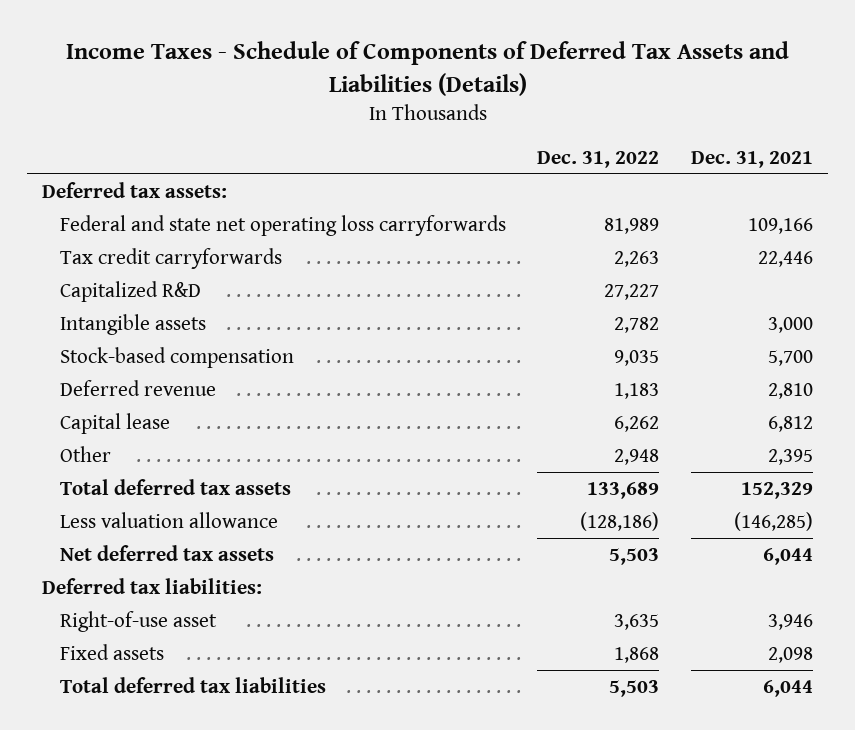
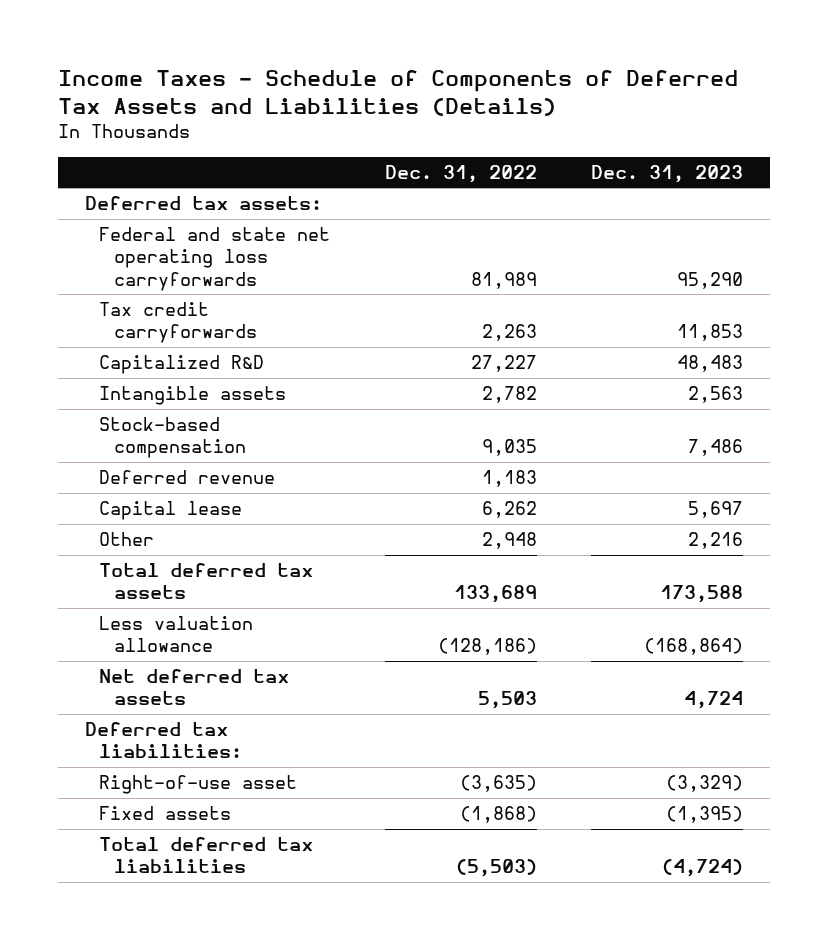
[690,150,813,168] Dec. 31, 2021 -> none
none -> [590,164,743,183] Dec. 31, 2023
[614,613,660,630] 3,635 -> [459,775,537,793] (3,635)
[614,646,660,663] 1,868 -> [459,806,537,824] (1,868)
[609,679,660,697] 5,503 -> [455,859,537,878] (5,503)

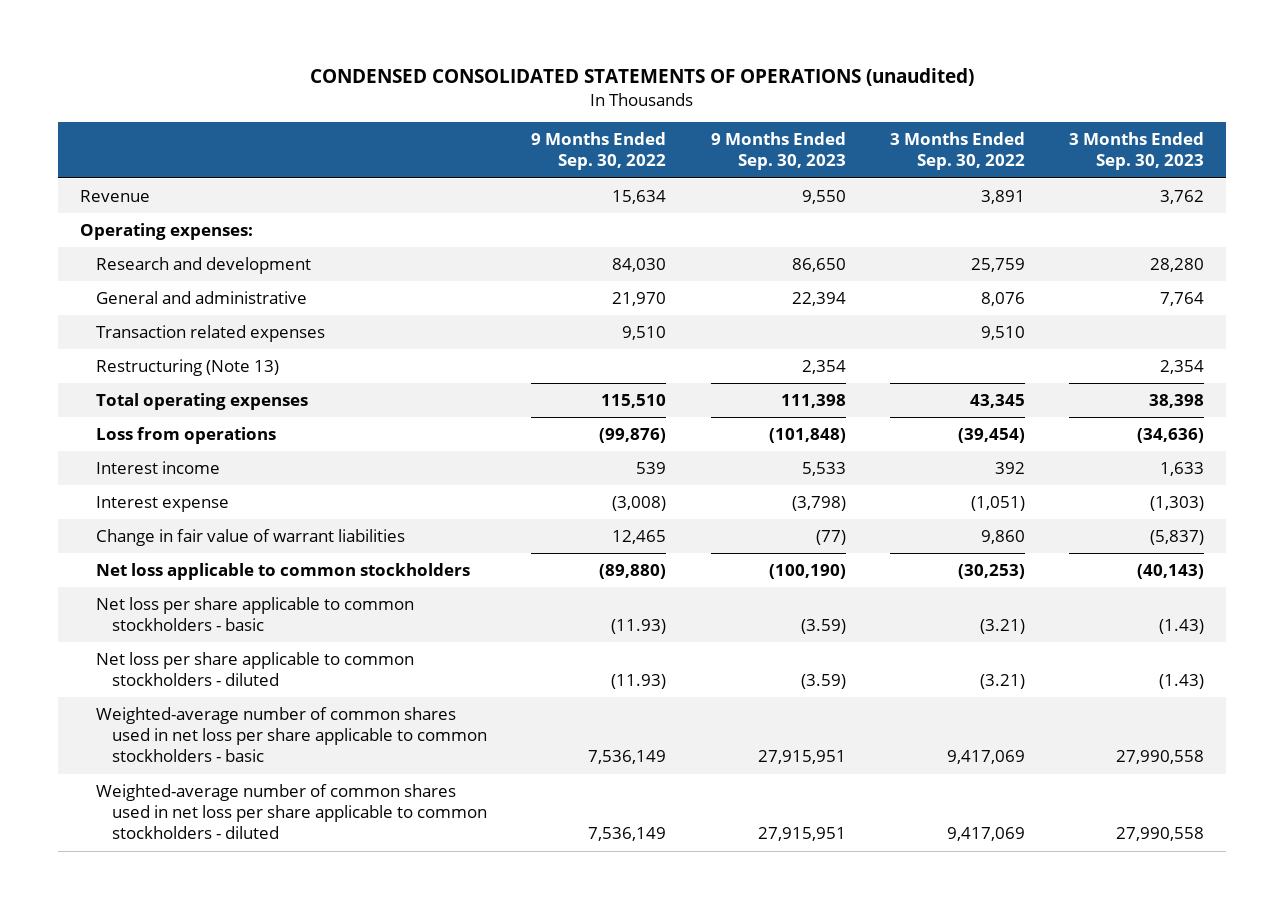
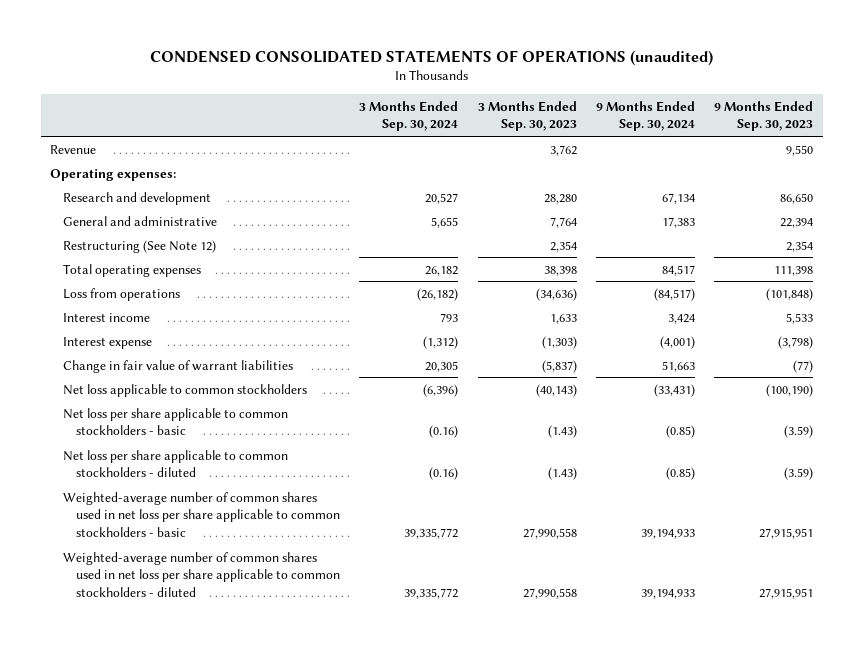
[531,132,667,171] 9 Months Ended Sep. 30, 2022 -> none
[889,132,1025,171] 3 Months Ended Sep. 30, 2022 -> none
none -> [359,100,459,132] 3 Months Ended Sep. 30, 2024
none -> [595,100,695,132] 9 Months Ended Sep. 30, 2024
[95,324,325,342] Transaction related expenses -> none
[95,358,279,376] Restructuring (Note 13) -> [63,239,217,253] Restructuring (See Note 12)

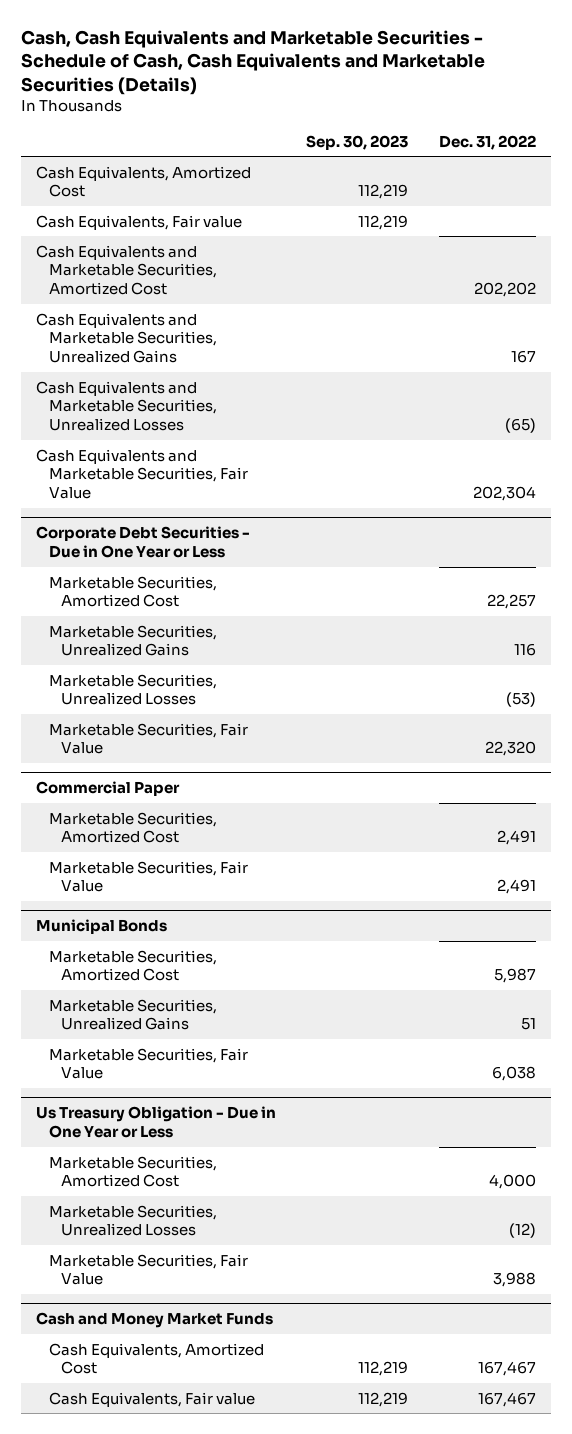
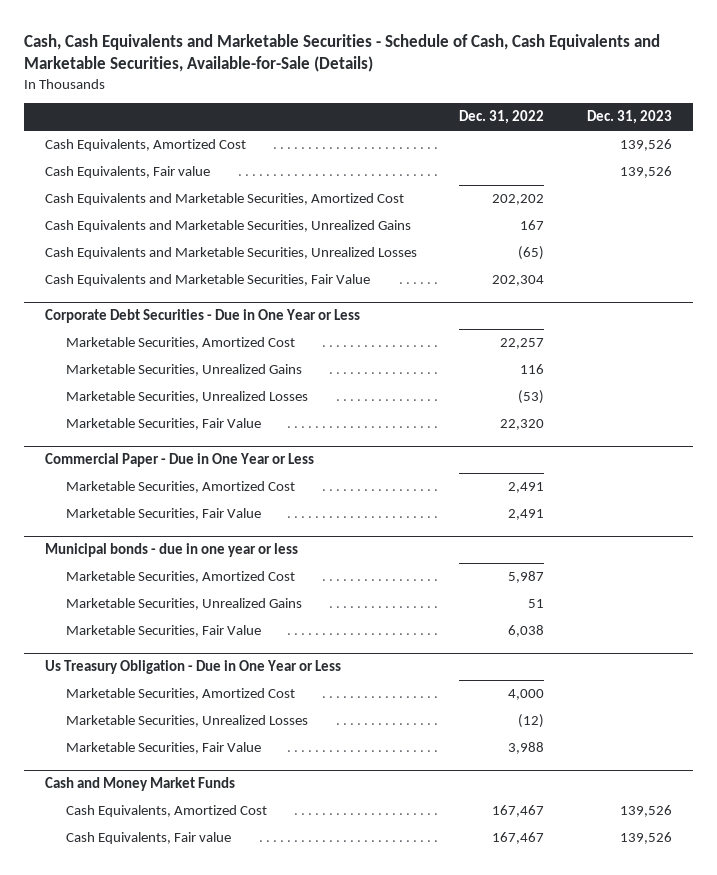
[20,30,485,95] Cash, Cash Equivalents and Marketable Securities - Schedule of Cash, Cash Equivalents and Marketable Securities (Details) -> [24,33,661,73] Cash, Cash Equivalents and Marketable Securities - Schedule of Cash, Cash Equivalents and Marketable Securities, Available-for-Sale (Details)
[306,134,409,150] Sep. 30, 2023 -> none
none -> [586,110,672,125] Dec. 31, 2023
[35,781,180,797] Commercial Paper -> [45,453,315,468] Commercial Paper - Due in One Year or Less
[35,919,167,935] Municipal Bonds -> none
none -> [45,543,299,558] Municipal bonds - due in one year or less

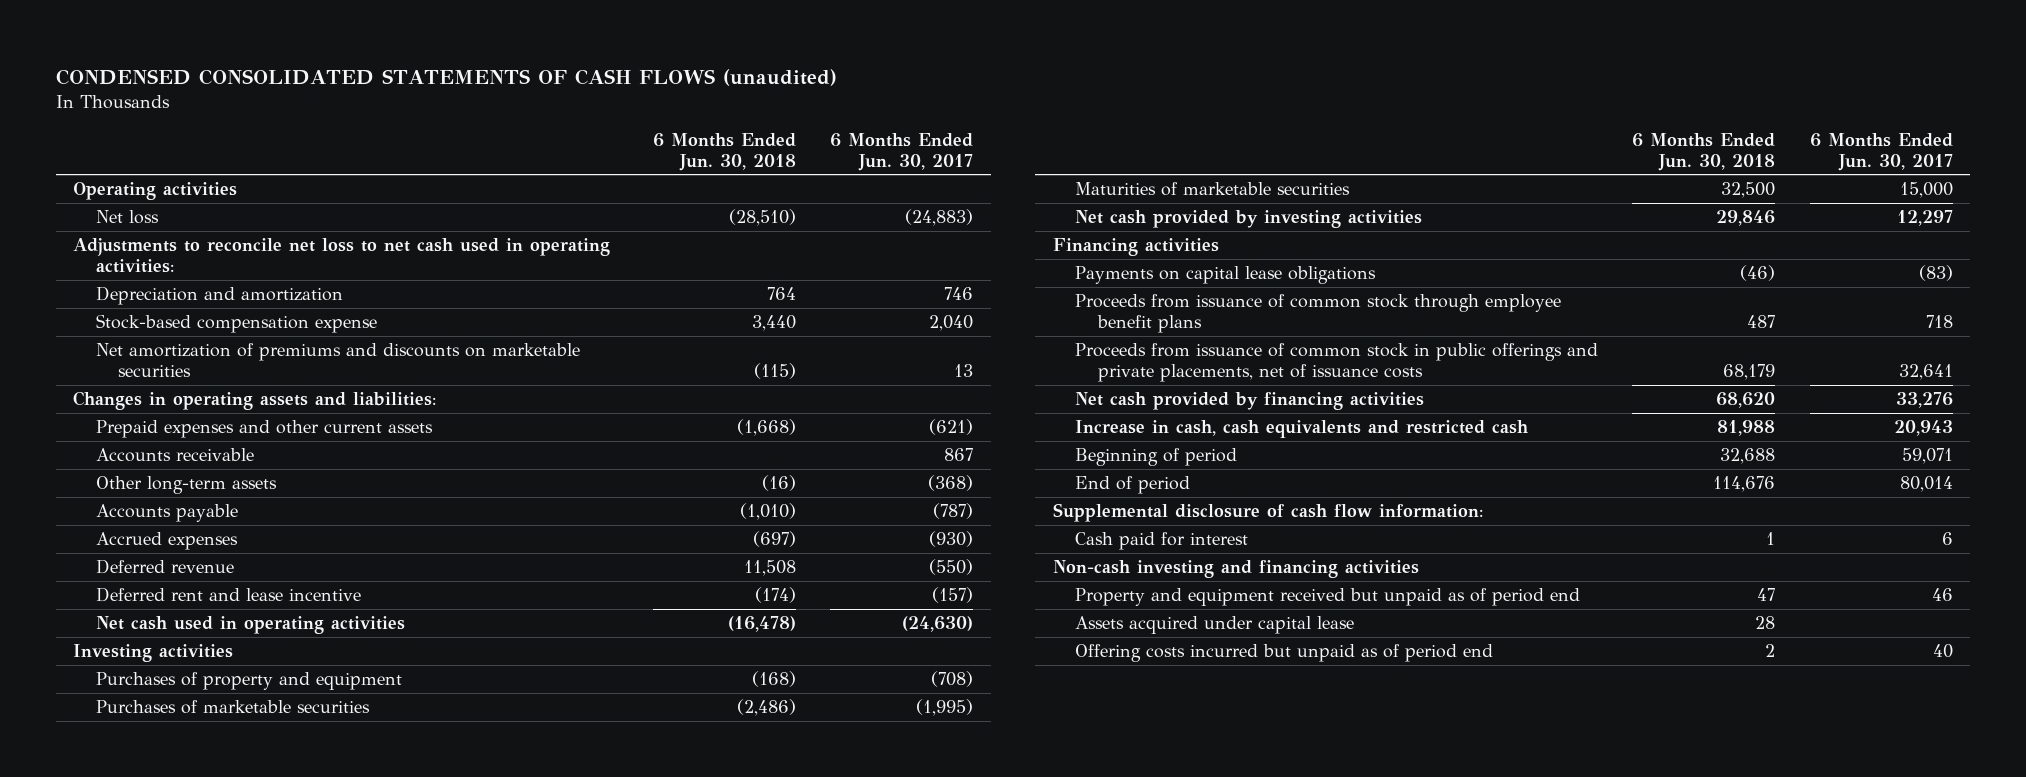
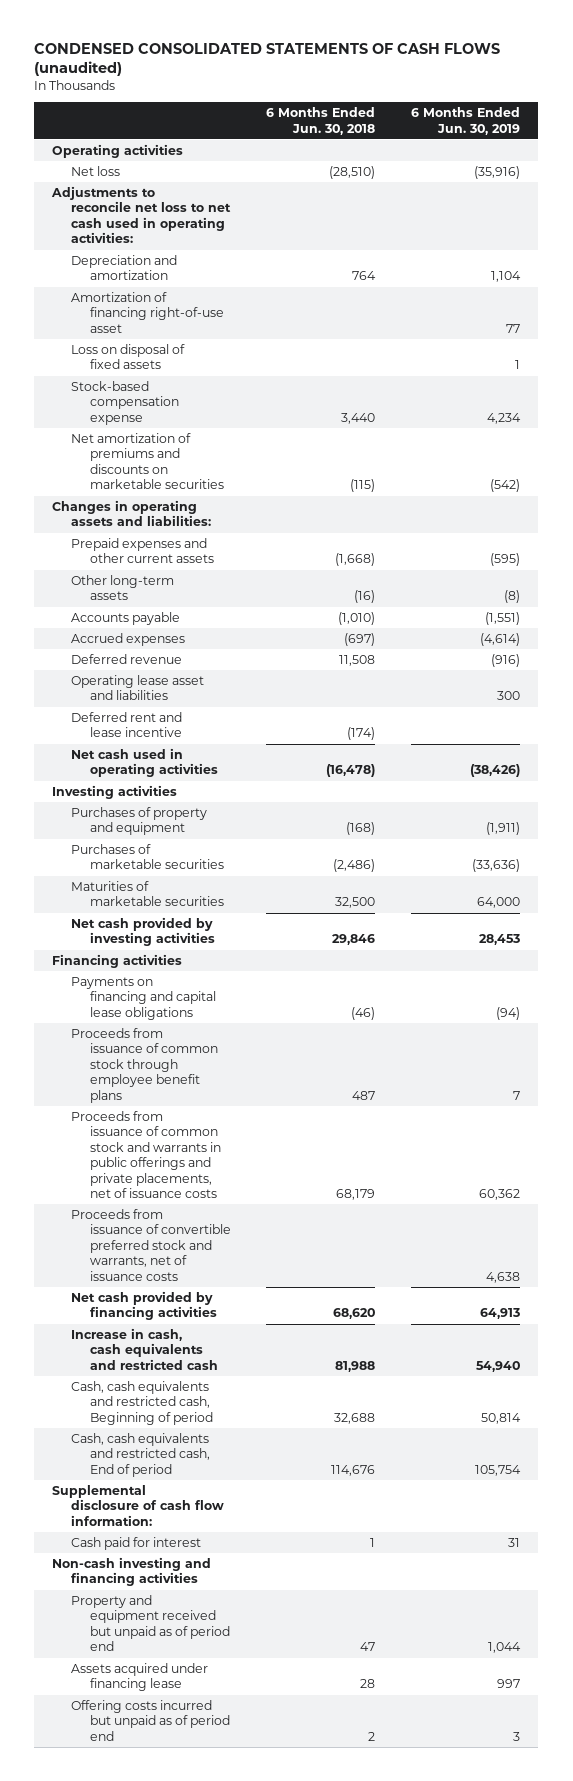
[830,132,974,171] 6 Months Ended Jun. 30, 2017 -> none
none -> [411,107,521,135] 6 Months Ended Jun. 30, 2019
none -> [70,291,224,333] Amortization of financing right-of-use asset
none -> [70,343,185,370] Loss on disposal of fixed assets
[95,448,254,463] Accounts receivable -> none
none -> [70,674,204,701] Operating lease asset and liabilities
[1075,266,1377,285] Payments on capital lease obligations -> [70,976,216,1020] Payments on financing and capital lease obligations
[1075,343,1599,382] Proceeds from issuance of common stock in public offerings and private placements, net of issuance costs -> [70,1110,221,1199] Proceeds from issuance of common stock and warrants in public offerings and private placements, net of issuance costs
none -> [70,1208,231,1281] Proceeds from issuance of convertible preferred stock and warrants, net of issuance costs
[1075,448,1238,467] Beginning of period -> [70,1380,213,1425] Cash, cash equivalents and restricted cash, Beginning of period
[1075,476,1191,495] End of period -> [70,1432,210,1477] Cash, cash equivalents and restricted cash, End of period
[1075,616,1355,635] Assets acquired under capital lease -> [70,1662,208,1692] Assets acquired under financing lease

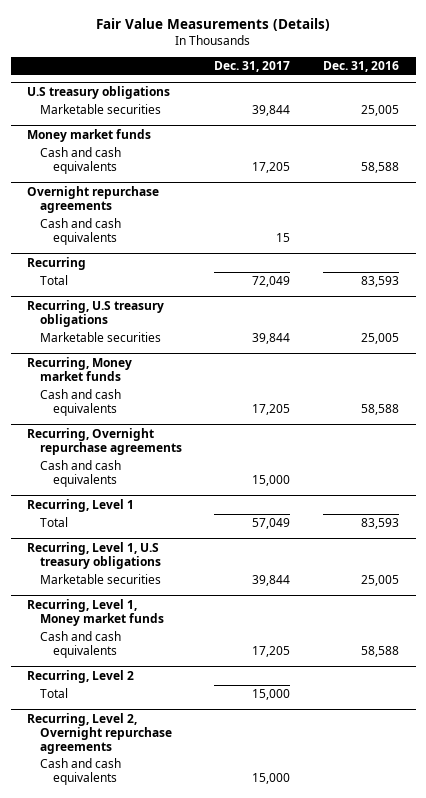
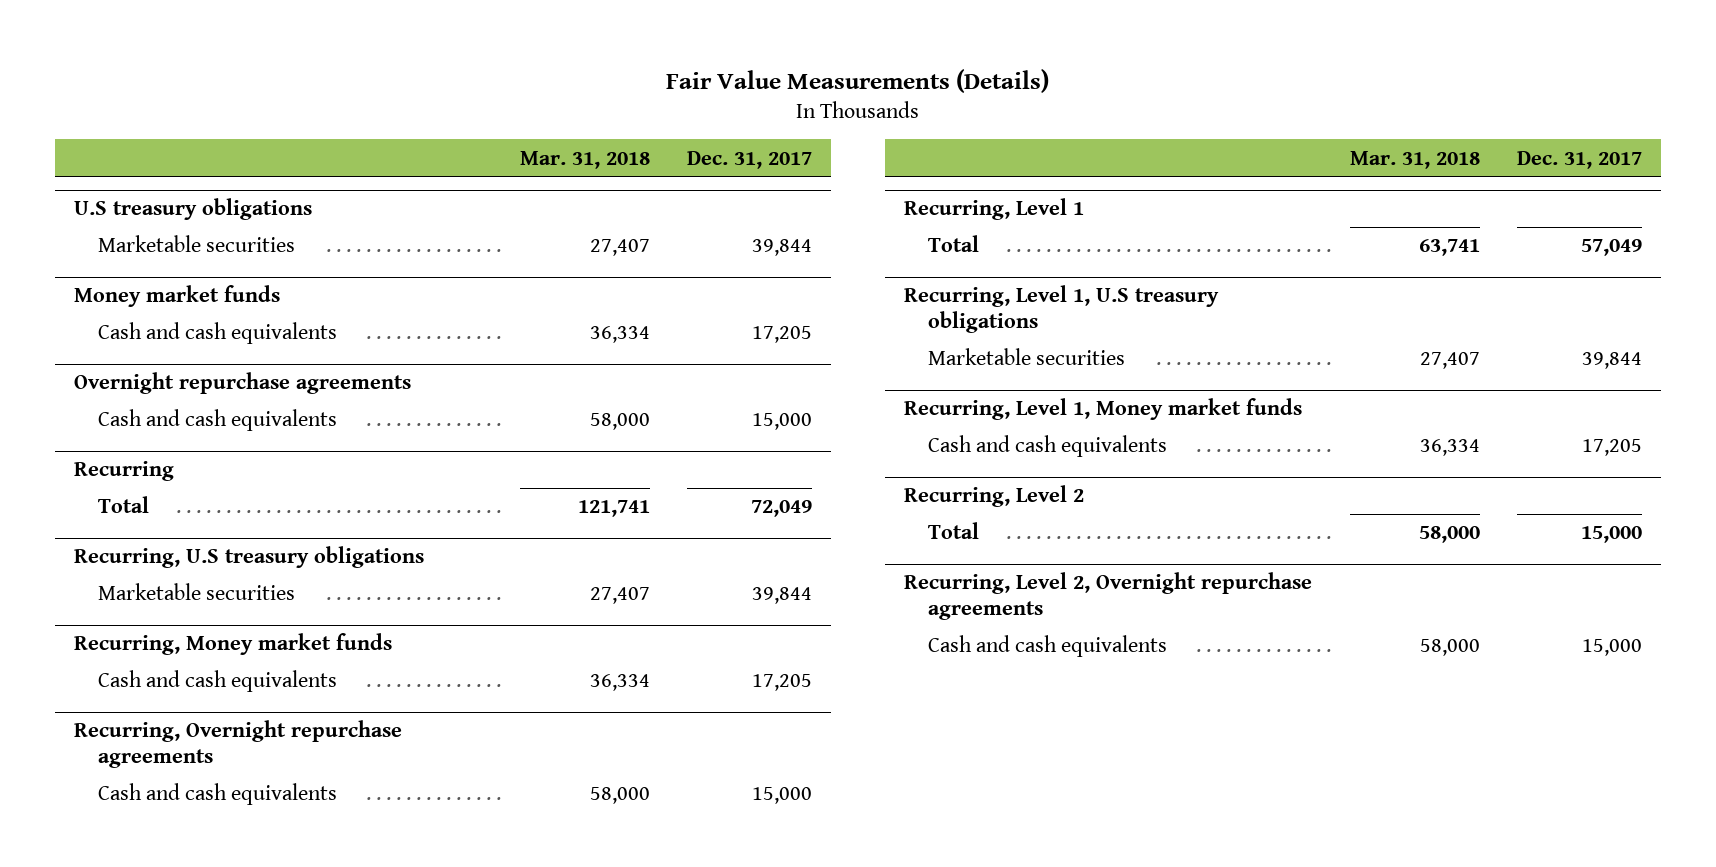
[323,61,400,73] Dec. 31, 2016 -> none
none -> [519,150,650,169] Mar. 31, 2018
[276,233,291,243] 15 -> [752,413,813,431] 15,000

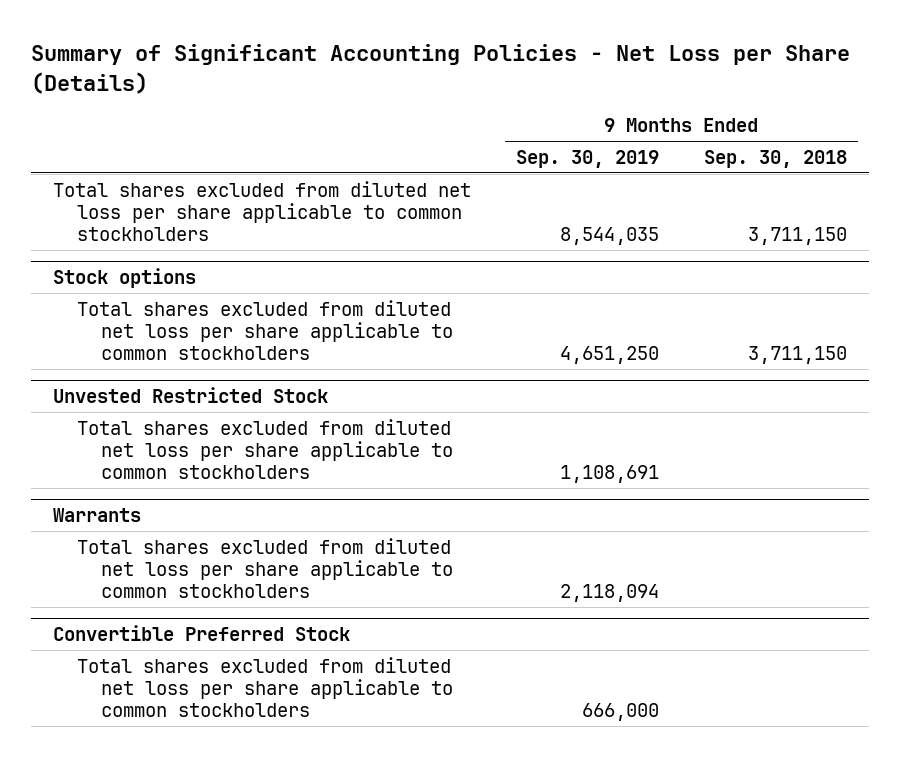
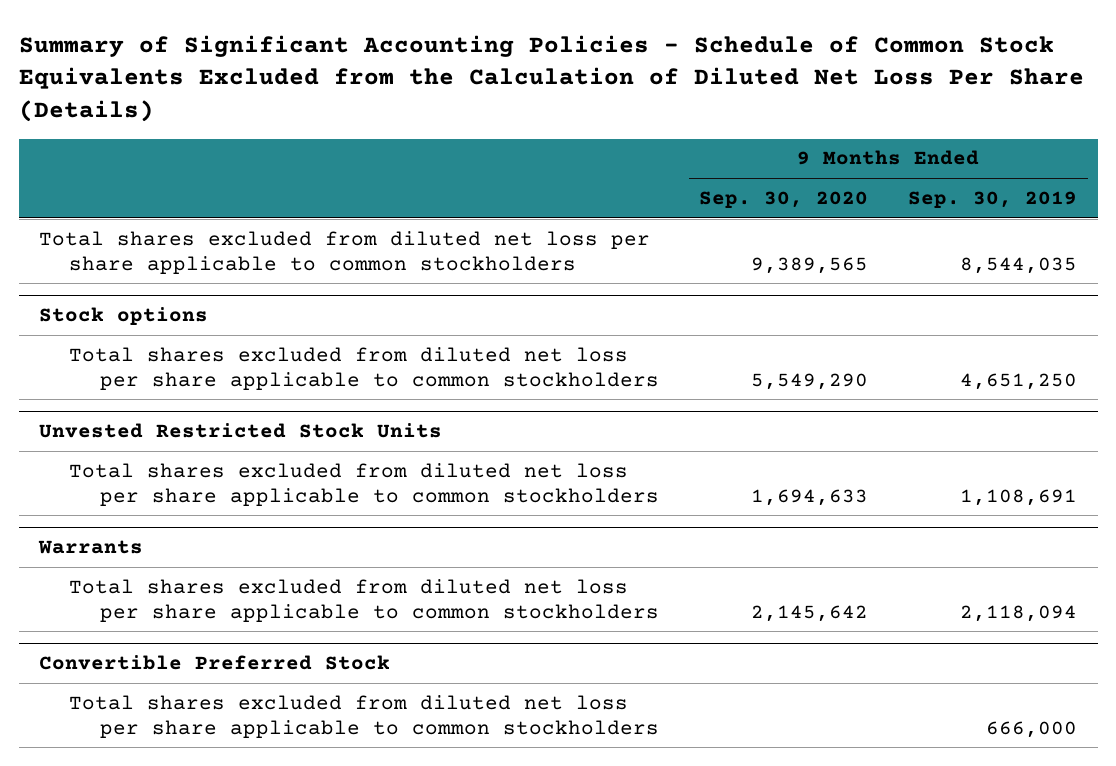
[31,43,851,94] Summary of Significant Accounting Policies - Net Loss per Share (Details) -> [18,34,1084,123] Summary of Significant Accounting Policies - Schedule of Common Stock Equivalents Excluded from the Calculation of Diluted Net Loss Per Share (Details)
[703,150,847,169] Sep. 30, 2018 -> none
none -> [699,191,869,209] Sep. 30, 2020
[53,386,329,403] Unvested Restricted Stock -> [38,423,442,439] Unvested Restricted Stock Units

